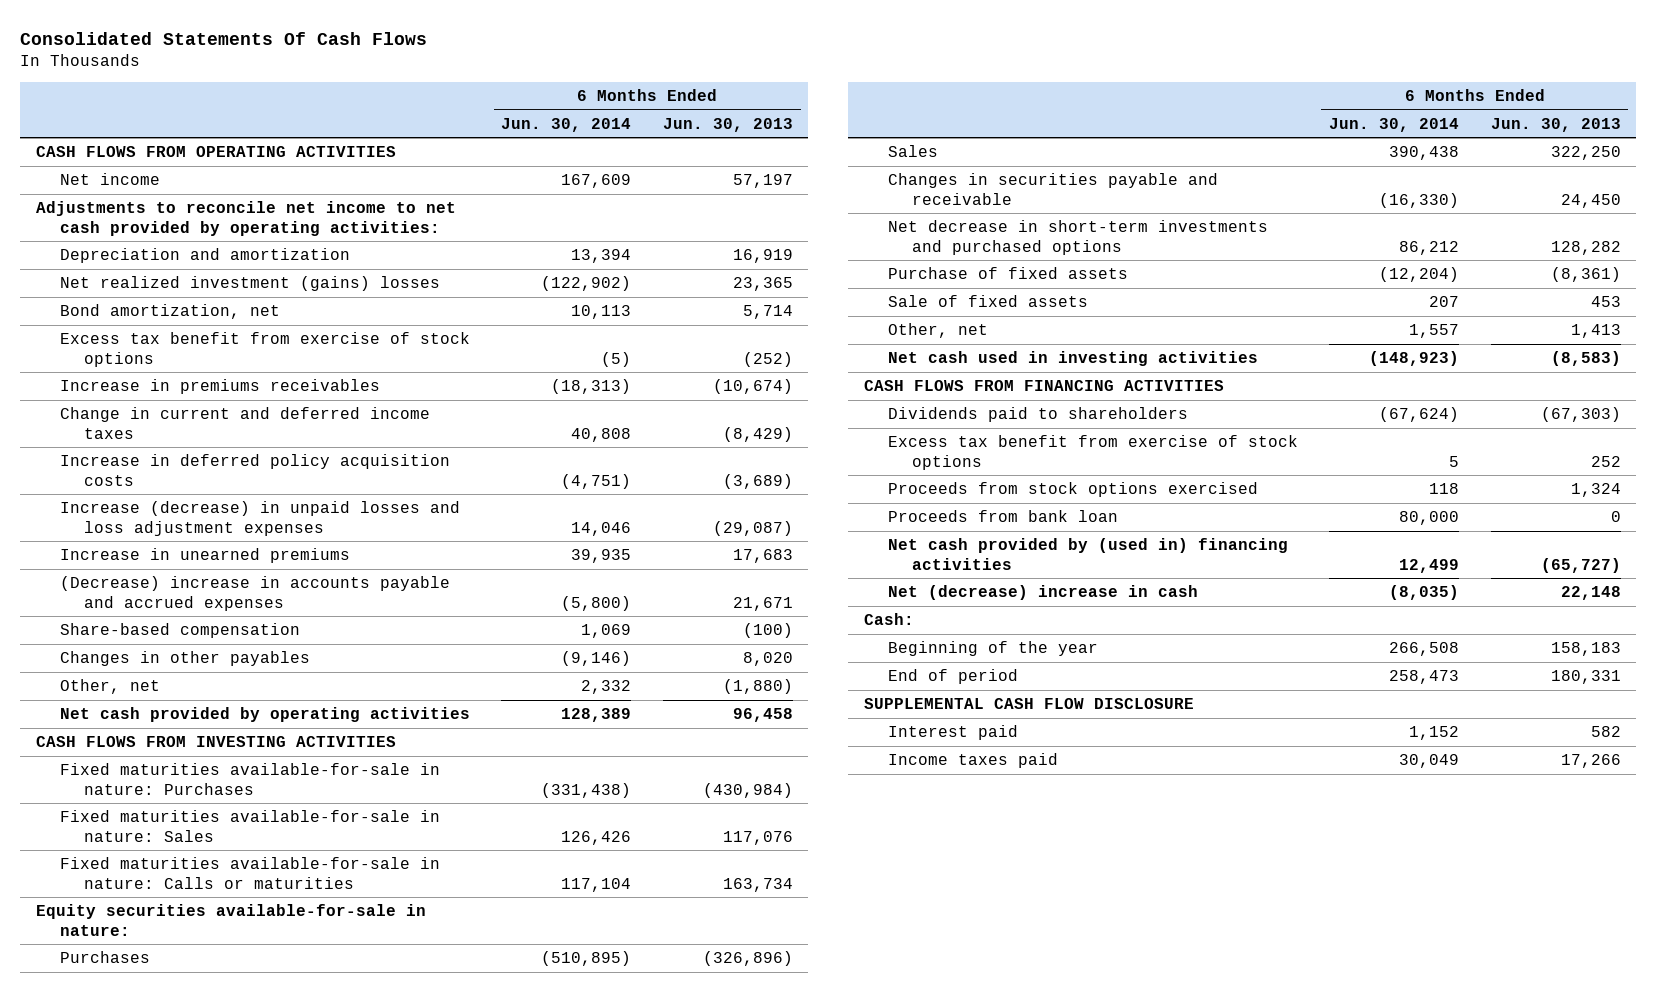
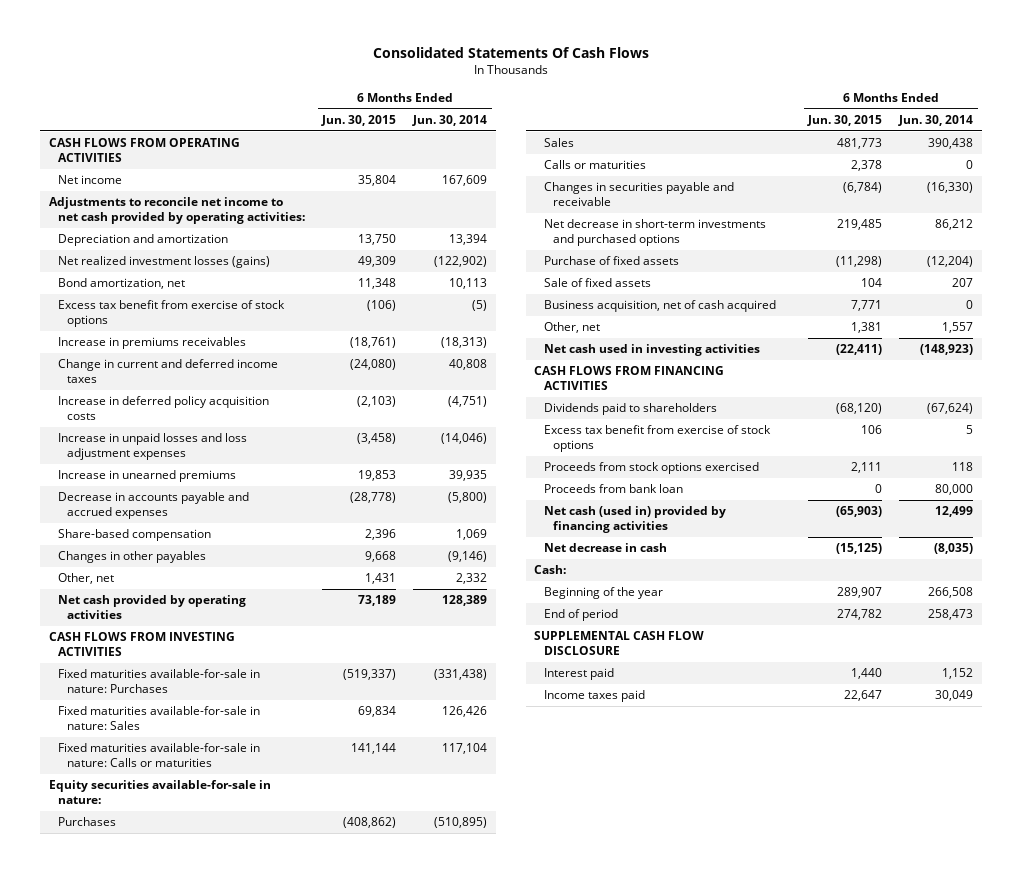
[662,117,793,132] Jun. 30, 2013 -> none
none -> [321,114,397,126] Jun. 30, 2015
[60,275,441,291] Net realized investment (gains) losses -> [57,256,270,269] Net realized investment losses (gains)
[60,500,461,536] Increase (decrease) in unpaid losses and loss adjustment expenses -> [57,433,247,461] Increase in unpaid losses and loss adjustment expenses
[571,521,632,536] 14,046 -> [441,433,488,445] (14,046)
[60,575,451,611] (Decrease) increase in accounts payable and accrued expenses -> [57,492,249,520] Decrease in accounts payable and accrued expenses
none -> [543,160,646,170] Calls or maturities
none -> [543,300,776,313] Business acquisition, net of cash acquired
[887,537,1288,570] Net cash provided by (used in) financing activities -> [543,506,726,534] Net cash (used in) provided by financing activities
[887,584,1198,600] Net (decrease) increase in cash -> [543,543,667,553] Net decrease in cash

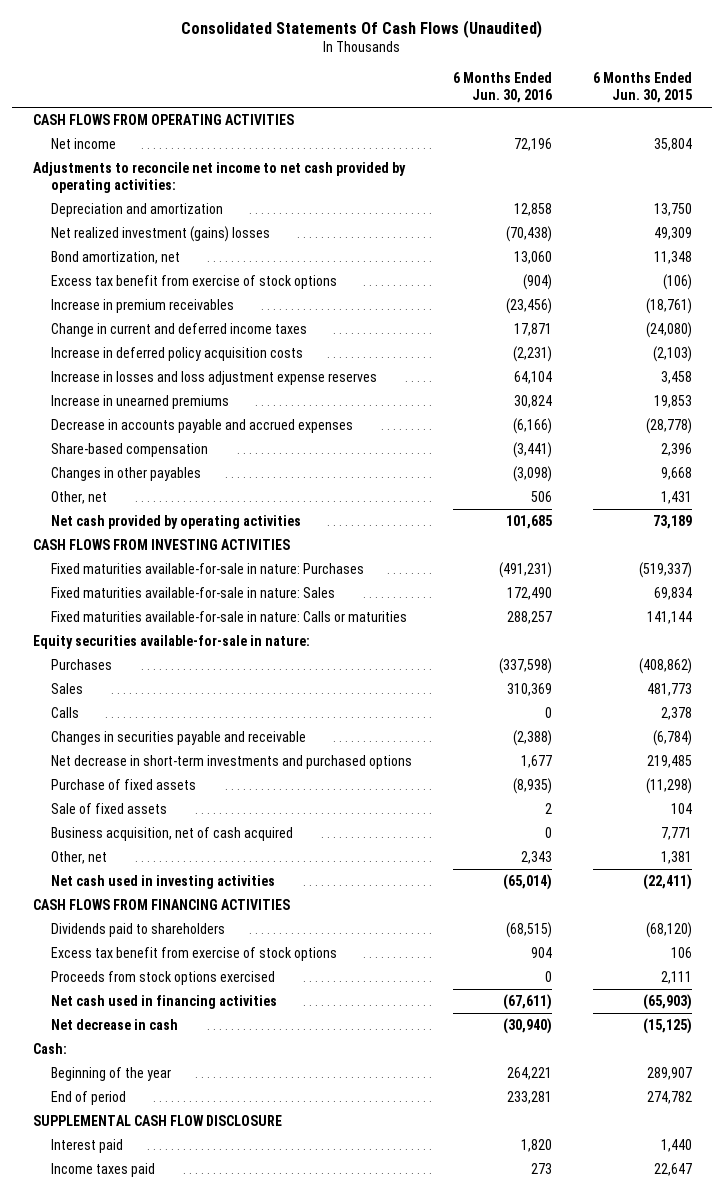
[372,47,649,59] Consolidated Statements Of Cash Flows -> [181,19,543,38] Consolidated Statements Of Cash Flows (Unaudited)
[412,114,488,126] Jun. 30, 2014 -> none
none -> [452,72,552,104] 6 Months Ended Jun. 30, 2016
[57,256,270,269] Net realized investment losses (gains) -> [50,226,270,243] Net realized investment (gains) losses
[57,337,246,350] Increase in premiums receivables -> [50,299,234,314] Increase in premium receivables
[57,433,247,461] Increase in unpaid losses and loss adjustment expenses -> [50,371,377,386] Increase in losses and loss adjustment expense reserves
[357,433,397,445] (3,458) -> [660,371,692,385] 3,458
[543,160,646,170] Calls or maturities -> [50,707,79,719] Calls
[543,484,683,494] Proceeds from bank loan -> none
[543,506,726,534] Net cash (used in) provided by financing activities -> [50,995,277,1010] Net cash used in financing activities

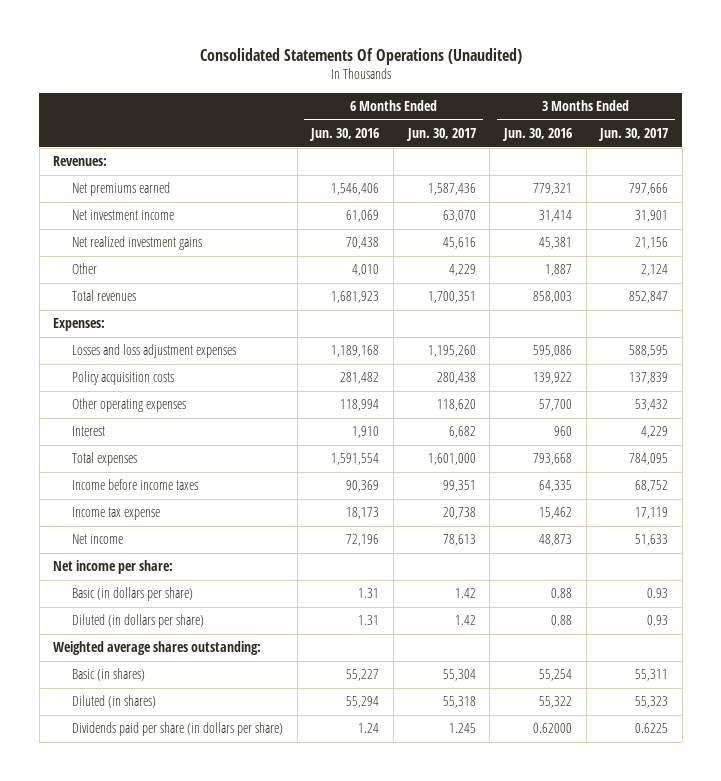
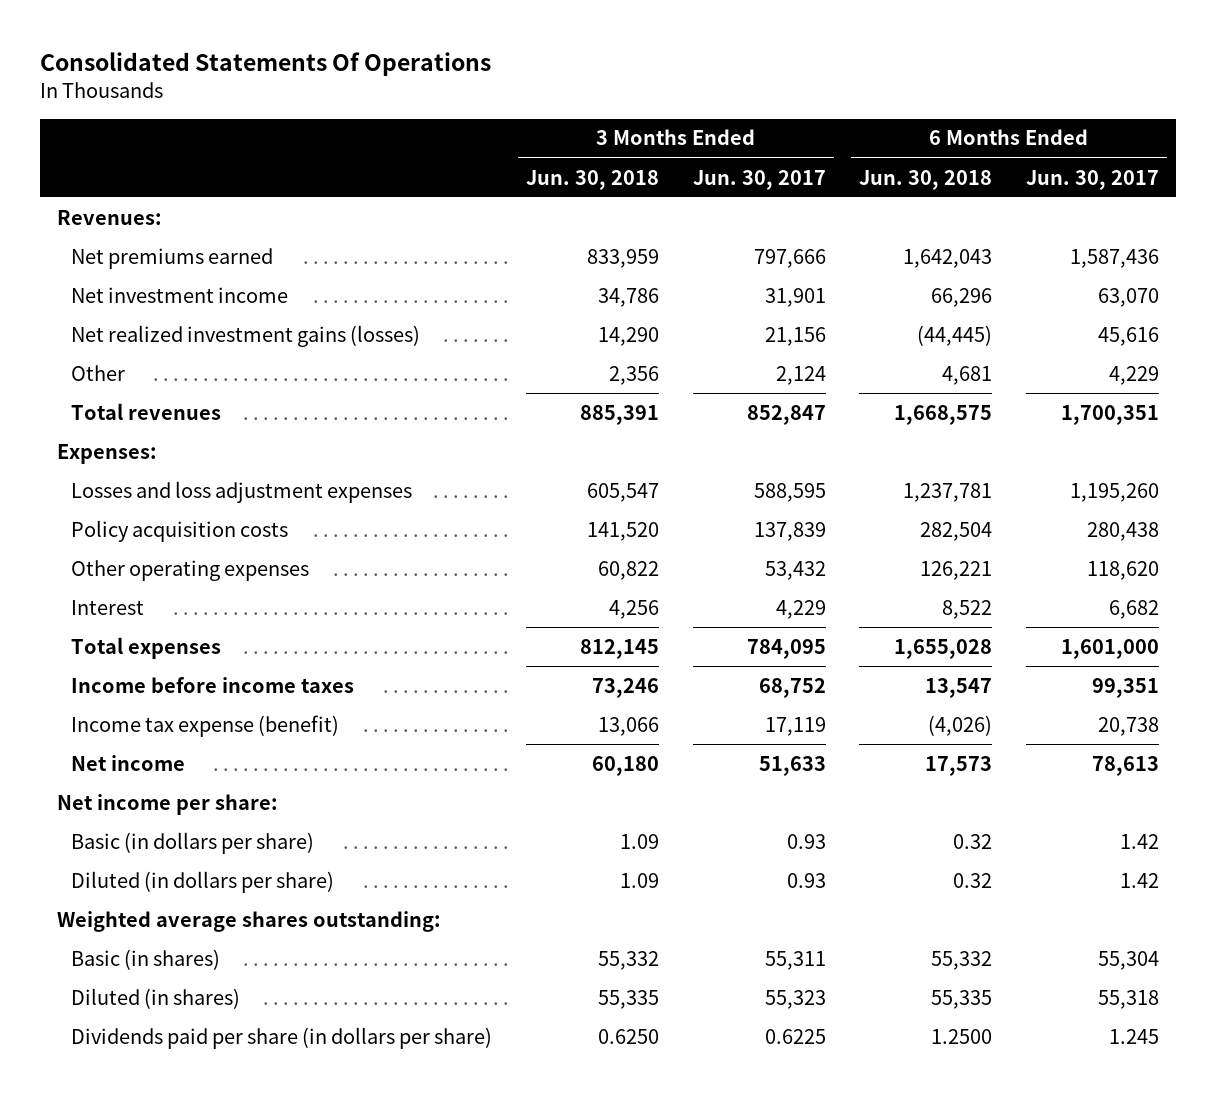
[199,47,522,65] Consolidated Statements Of Operations (Unaudited) -> [39,52,491,77] Consolidated Statements Of Operations
[309,128,380,142] Jun. 30, 2016 -> none
[501,128,572,142] Jun. 30, 2016 -> none
none -> [526,169,660,190] Jun. 30, 2018
none -> [859,169,993,190] Jun. 30, 2018
[72,236,203,251] Net realized investment gains -> [71,324,421,347] Net realized investment gains (losses)
[72,507,161,521] Income tax expense -> [71,714,340,737] Income tax expense (benefit)

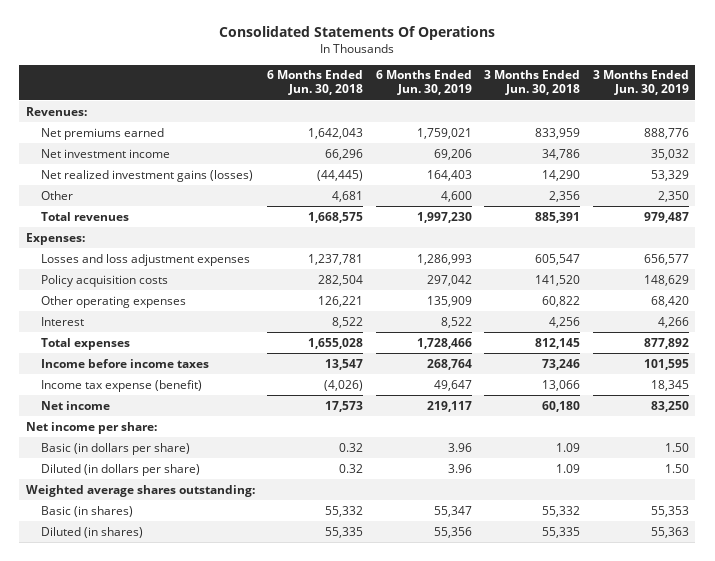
[692,169,826,190] Jun. 30, 2017 -> none
[1026,169,1160,190] Jun. 30, 2017 -> none
none -> [375,70,472,96] 6 Months Ended Jun. 30, 2019
none -> [593,70,690,96] 3 Months Ended Jun. 30, 2019
[71,1026,493,1049] Dividends paid per share (in dollars per share) -> none

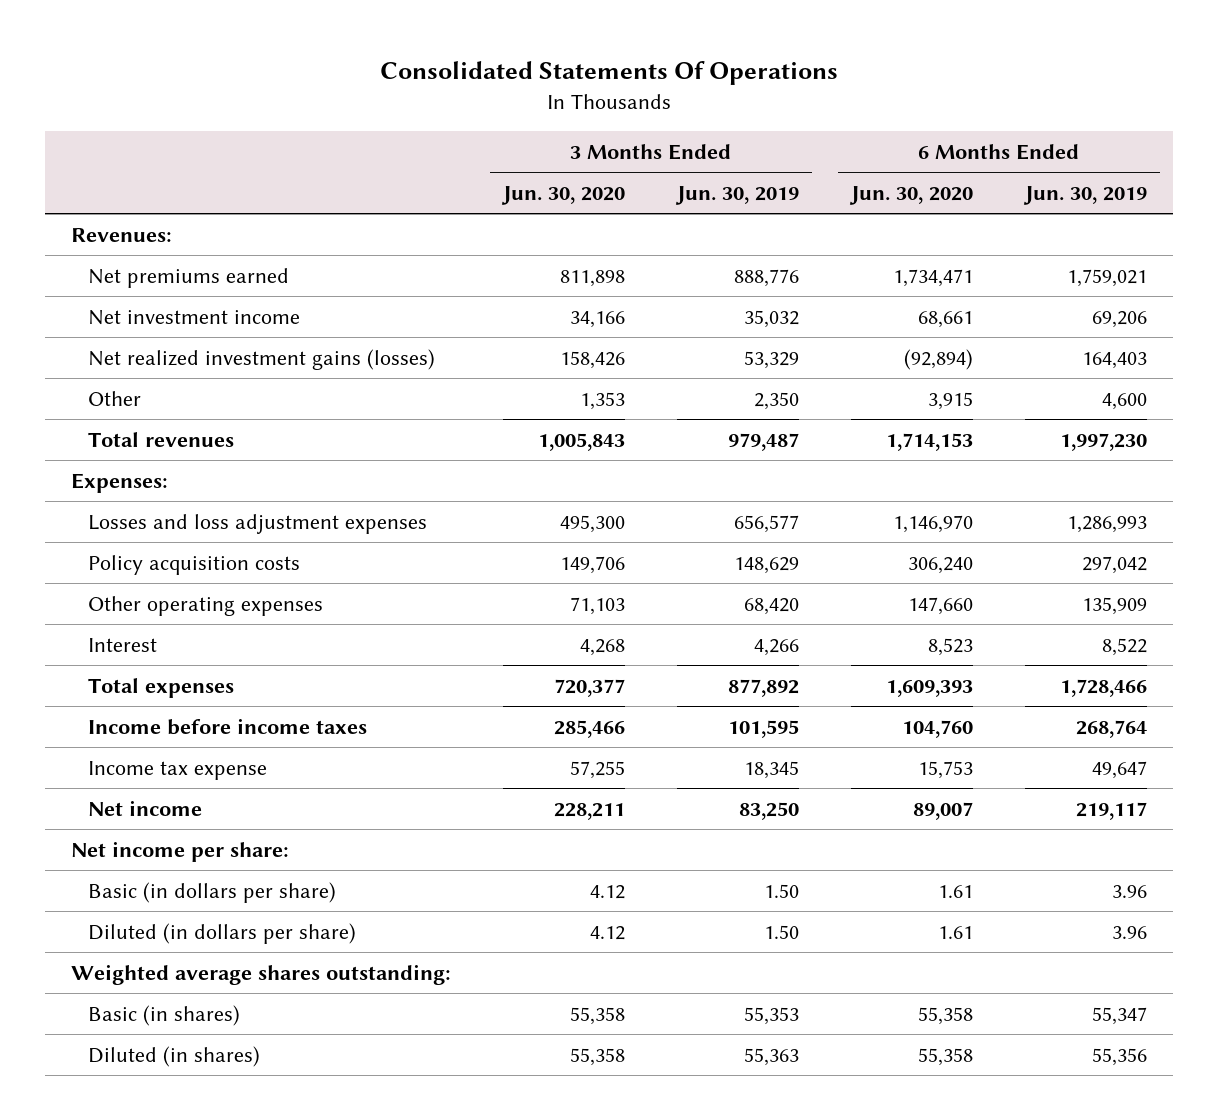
[267,70,364,96] 6 Months Ended Jun. 30, 2018 -> none
[484,70,581,96] 3 Months Ended Jun. 30, 2018 -> none
none -> [500,186,625,206] Jun. 30, 2020
none -> [849,186,974,206] Jun. 30, 2020
[40,379,202,392] Income tax expense (benefit) -> [87,760,267,780] Income tax expense

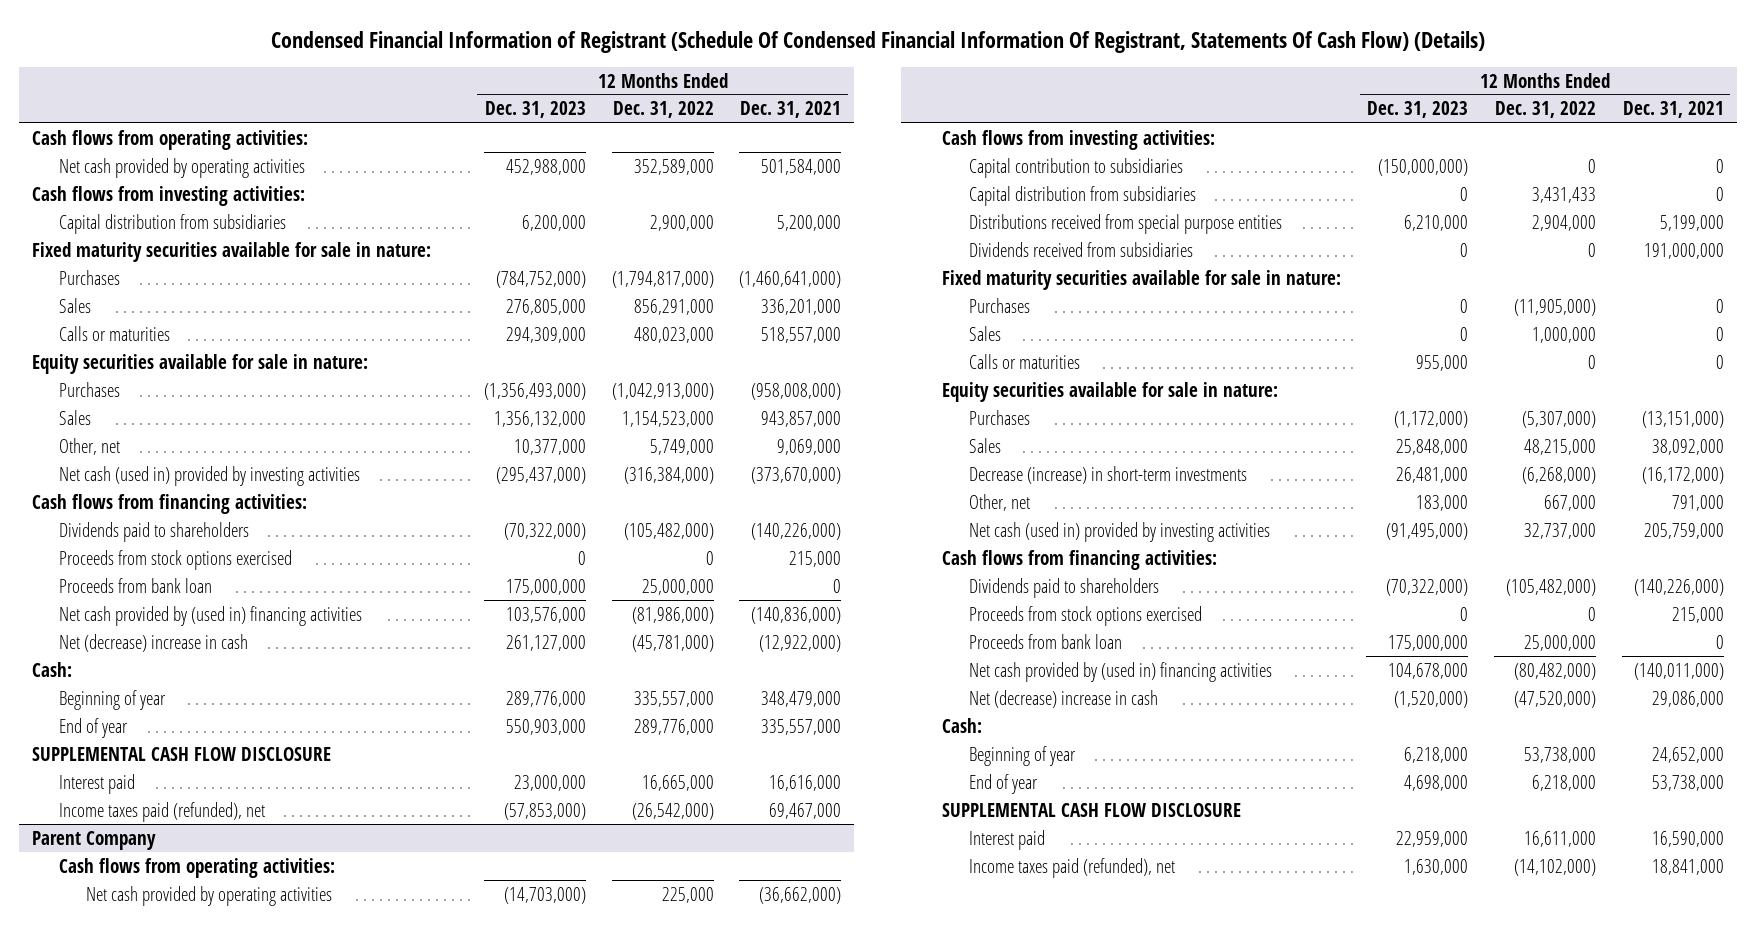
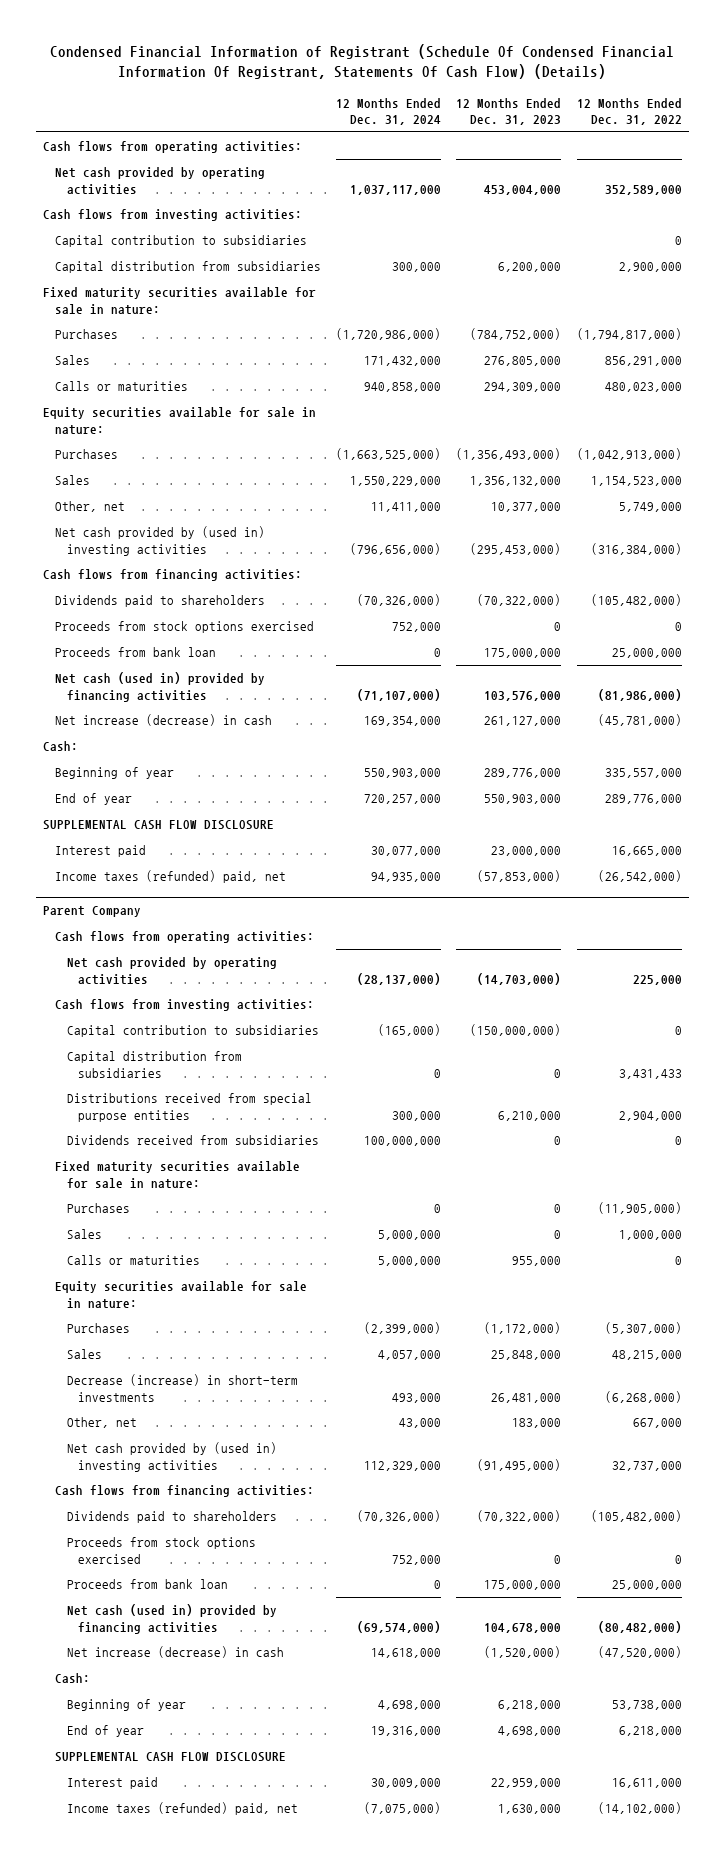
[740,101,842,119] Dec. 31, 2021 -> none
none -> [336,97,442,126] 12 Months Ended Dec. 31, 2024
[505,158,586,175] 452,988,000 -> [484,184,562,195] 453,004,000
none -> [55,235,308,248] Capital contribution to subsidiaries
[58,465,360,486] Net cash (used in) provided by investing activities -> [55,526,266,556] Net cash provided by (used in) investing activities
[495,466,586,484] (295,437,000) -> [470,542,562,555] (295,453,000)
[58,605,362,626] Net cash provided by (used in) financing activities -> [55,672,266,702] Net cash (used in) provided by financing activities
[58,633,248,652] Net (decrease) increase in cash -> [55,714,273,727] Net increase (decrease) in cash
[58,801,265,822] Income taxes paid (refunded), net -> [55,870,287,884] Income taxes (refunded) paid, net
[968,521,1270,542] Net cash (used in) provided by investing activities -> [66,1442,277,1472] Net cash provided by (used in) investing activities
[968,661,1272,682] Net cash provided by (used in) financing activities -> [66,1604,277,1634] Net cash (used in) provided by financing activities
[968,689,1158,708] Net (decrease) increase in cash -> [66,1646,284,1659] Net increase (decrease) in cash
[968,857,1175,878] Income taxes paid (refunded), net -> [66,1802,298,1816] Income taxes (refunded) paid, net

